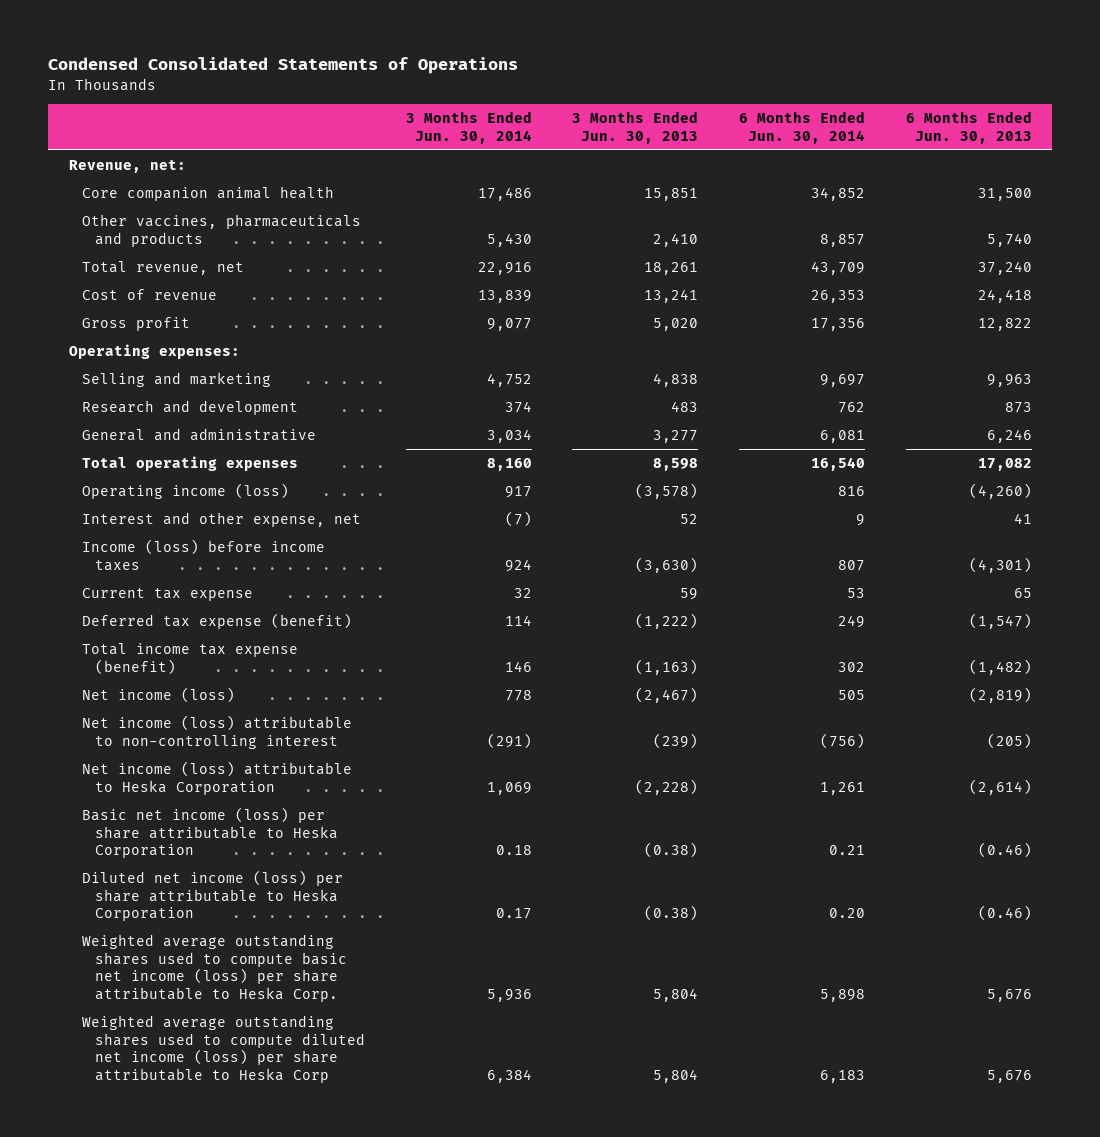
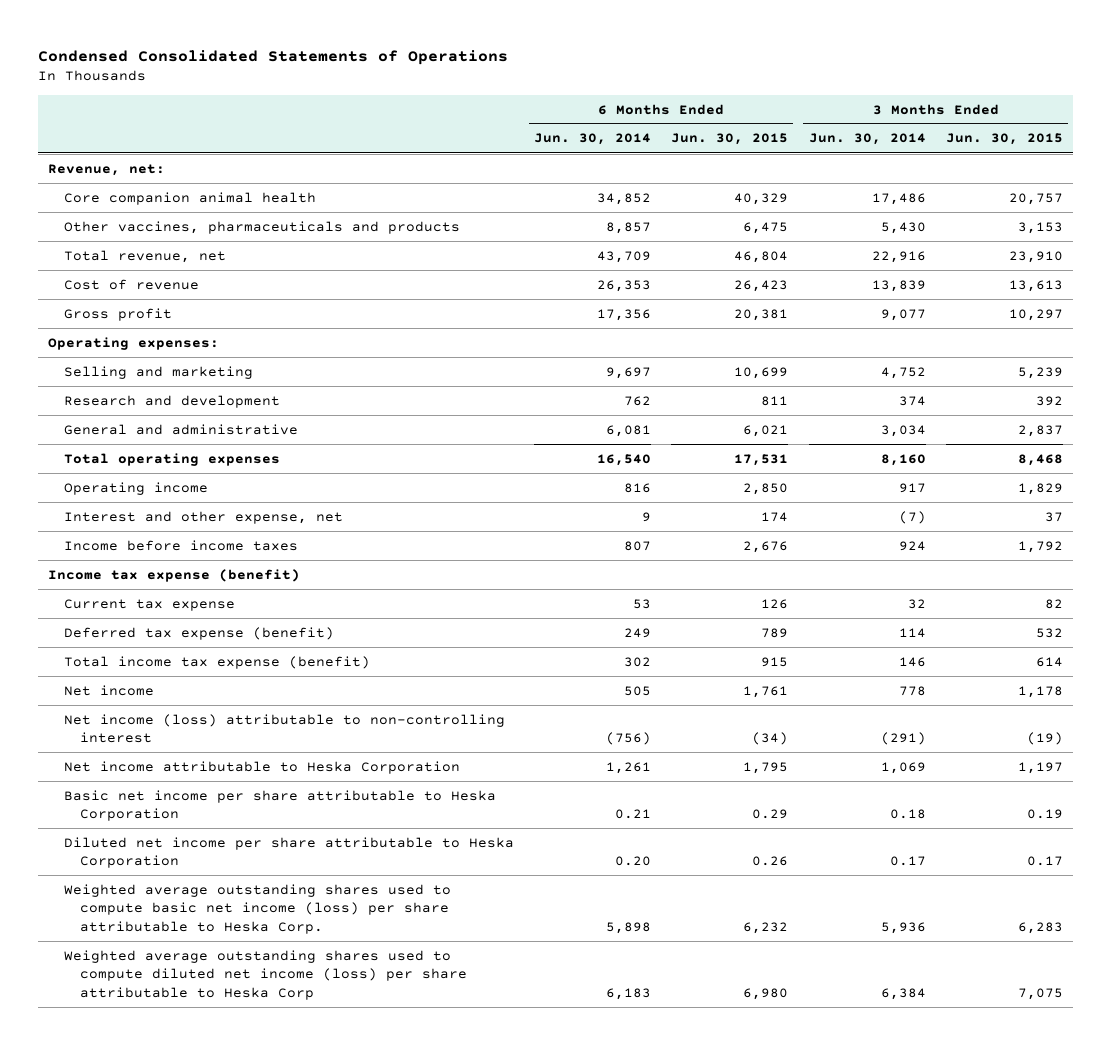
[572,111,699,144] 3 Months Ended Jun. 30, 2013 -> none
[905,111,1032,144] 6 Months Ended Jun. 30, 2013 -> none
none -> [671,133,789,146] Jun. 30, 2015
none -> [945,133,1063,146] Jun. 30, 2015
[81,483,289,500] Operating income (loss) -> [64,481,209,495] Operating income
[81,539,325,571] Income (loss) before income taxes -> [64,539,299,551] Income before income taxes
none -> [48,568,301,582] Income tax expense (benefit)
[81,687,235,704] Net income (loss) -> [64,684,155,696] Net income
[81,761,352,795] Net income (loss) attributable to Heska Corporation -> [64,760,461,774] Net income attributable to Heska Corporation
[81,807,339,859] Basic net income (loss) per share attributable to Heska Corporation -> [64,789,497,822] Basic net income per share attributable to Heska Corporation
[81,870,343,922] Diluted net income (loss) per share attributable to Heska Corporation -> [64,836,515,869] Diluted net income per share attributable to Heska Corporation

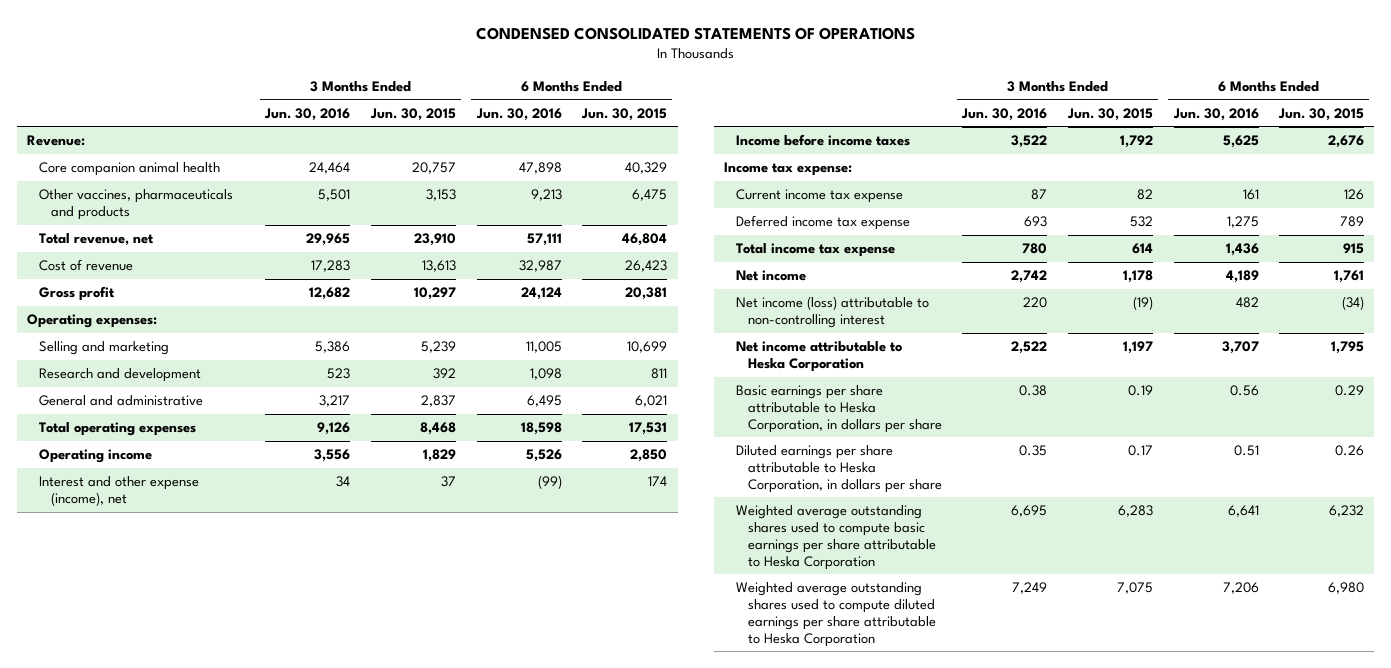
[37,49,508,65] Condensed Consolidated Statements of Operations -> [475,27,915,41] CONDENSED CONSOLIDATED STATEMENTS OF OPERATIONS
[534,133,652,146] Jun. 30, 2014 -> none
[808,133,926,146] Jun. 30, 2014 -> none
none -> [264,107,351,121] Jun. 30, 2016
none -> [475,107,562,121] Jun. 30, 2016
[48,163,166,176] Revenue, net: -> [26,135,85,147] Revenue:
[64,510,344,524] Interest and other expense, net -> [38,476,199,506] Interest and other expense (income), net
[48,568,301,582] Income tax expense (benefit) -> [723,162,852,177] Income tax expense:
[64,598,236,611] Current tax expense -> [735,189,903,204] Current income tax expense
[64,626,335,640] Deferred tax expense (benefit) -> [735,215,910,231] Deferred income tax expense
[64,655,371,669] Total income tax expense (benefit) -> [735,243,895,258] Total income tax expense
[64,789,497,822] Basic net income per share attributable to Heska Corporation -> [735,385,942,433] Basic earnings per share attributable to Heska Corporation, in dollars per share
[64,836,515,869] Diluted net income per share attributable to Heska Corporation -> [735,445,942,493] Diluted earnings per share attributable to Heska Corporation, in dollars per share
[64,883,452,934] Weighted average outstanding shares used to compute basic net income (loss) per share attributable to Heska Corp. -> [735,505,936,570] Weighted average outstanding shares used to compute basic earnings per share attributable to Heska Corporation
[64,949,468,1000] Weighted average outstanding shares used to compute diluted net income (loss) per share attributable to Heska Corp -> [735,582,936,647] Weighted average outstanding shares used to compute diluted earnings per share attributable to Heska Corporation

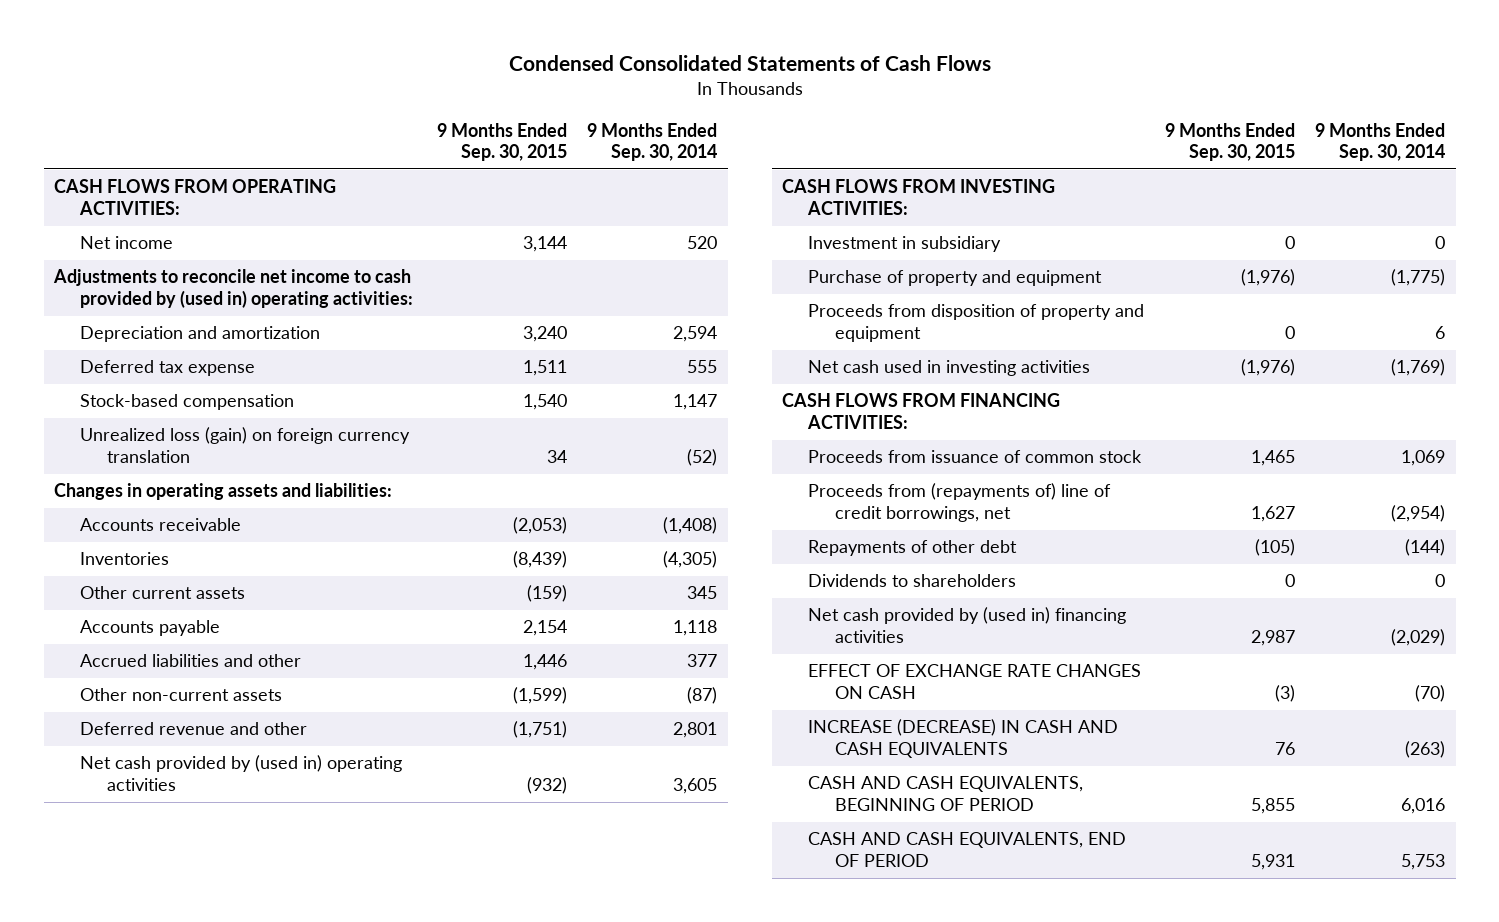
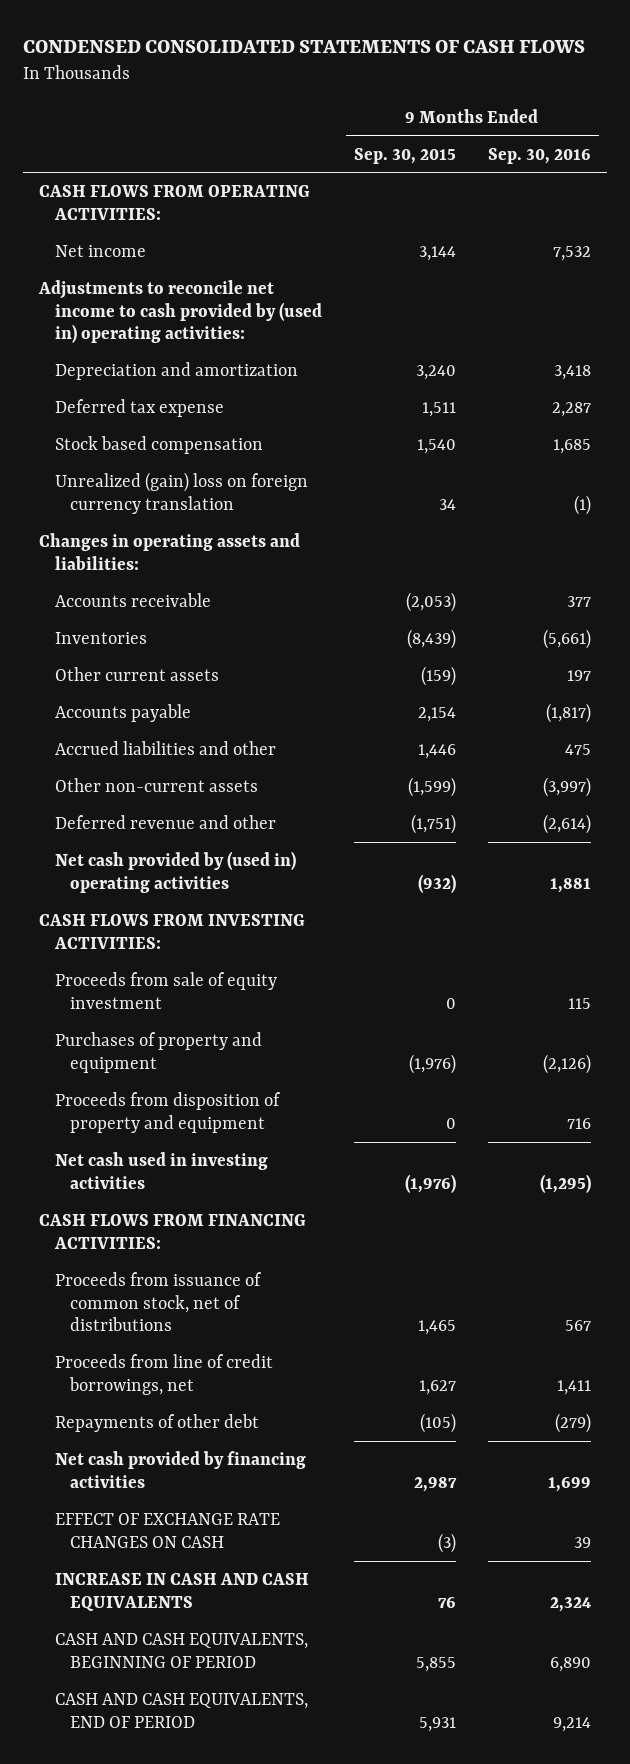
[508,55,991,72] Condensed Consolidated Statements of Cash Flows -> [23,40,586,54] CONDENSED CONSOLIDATED STATEMENTS OF CASH FLOWS
[587,122,718,162] 9 Months Ended Sep. 30, 2014 -> none
none -> [487,147,591,164] Sep. 30, 2016
[80,394,295,411] Stock-based compensation -> [54,435,263,454] Stock based compensation
[80,427,411,463] Unrealized loss (gain) on foreign currency translation -> [54,471,308,514] Unrealized (gain) loss on foreign currency translation
[808,236,1002,253] Investment in subsidiary -> none
none -> [54,971,277,1009] Proceeds from sale of equity investment
[808,270,1103,287] Purchase of property and equipment -> [54,1031,262,1073] Purchases of property and equipment
[808,450,1143,464] Proceeds from issuance of common stock -> [54,1271,262,1332] Proceeds from issuance of common stock, net of distributions
[808,483,1112,522] Proceeds from (repayments of) line of credit borrowings, net -> [54,1353,273,1395] Proceeds from line of credit borrowings, net
[808,574,1017,588] Dividends to shareholders -> none
[808,607,1127,643] Net cash provided by (used in) financing activities -> [54,1450,306,1488] Net cash provided by financing activities
[808,719,1119,758] INCREASE (DECREASE) IN CASH AND CASH EQUIVALENTS -> [54,1572,309,1611] INCREASE IN CASH AND CASH EQUIVALENTS

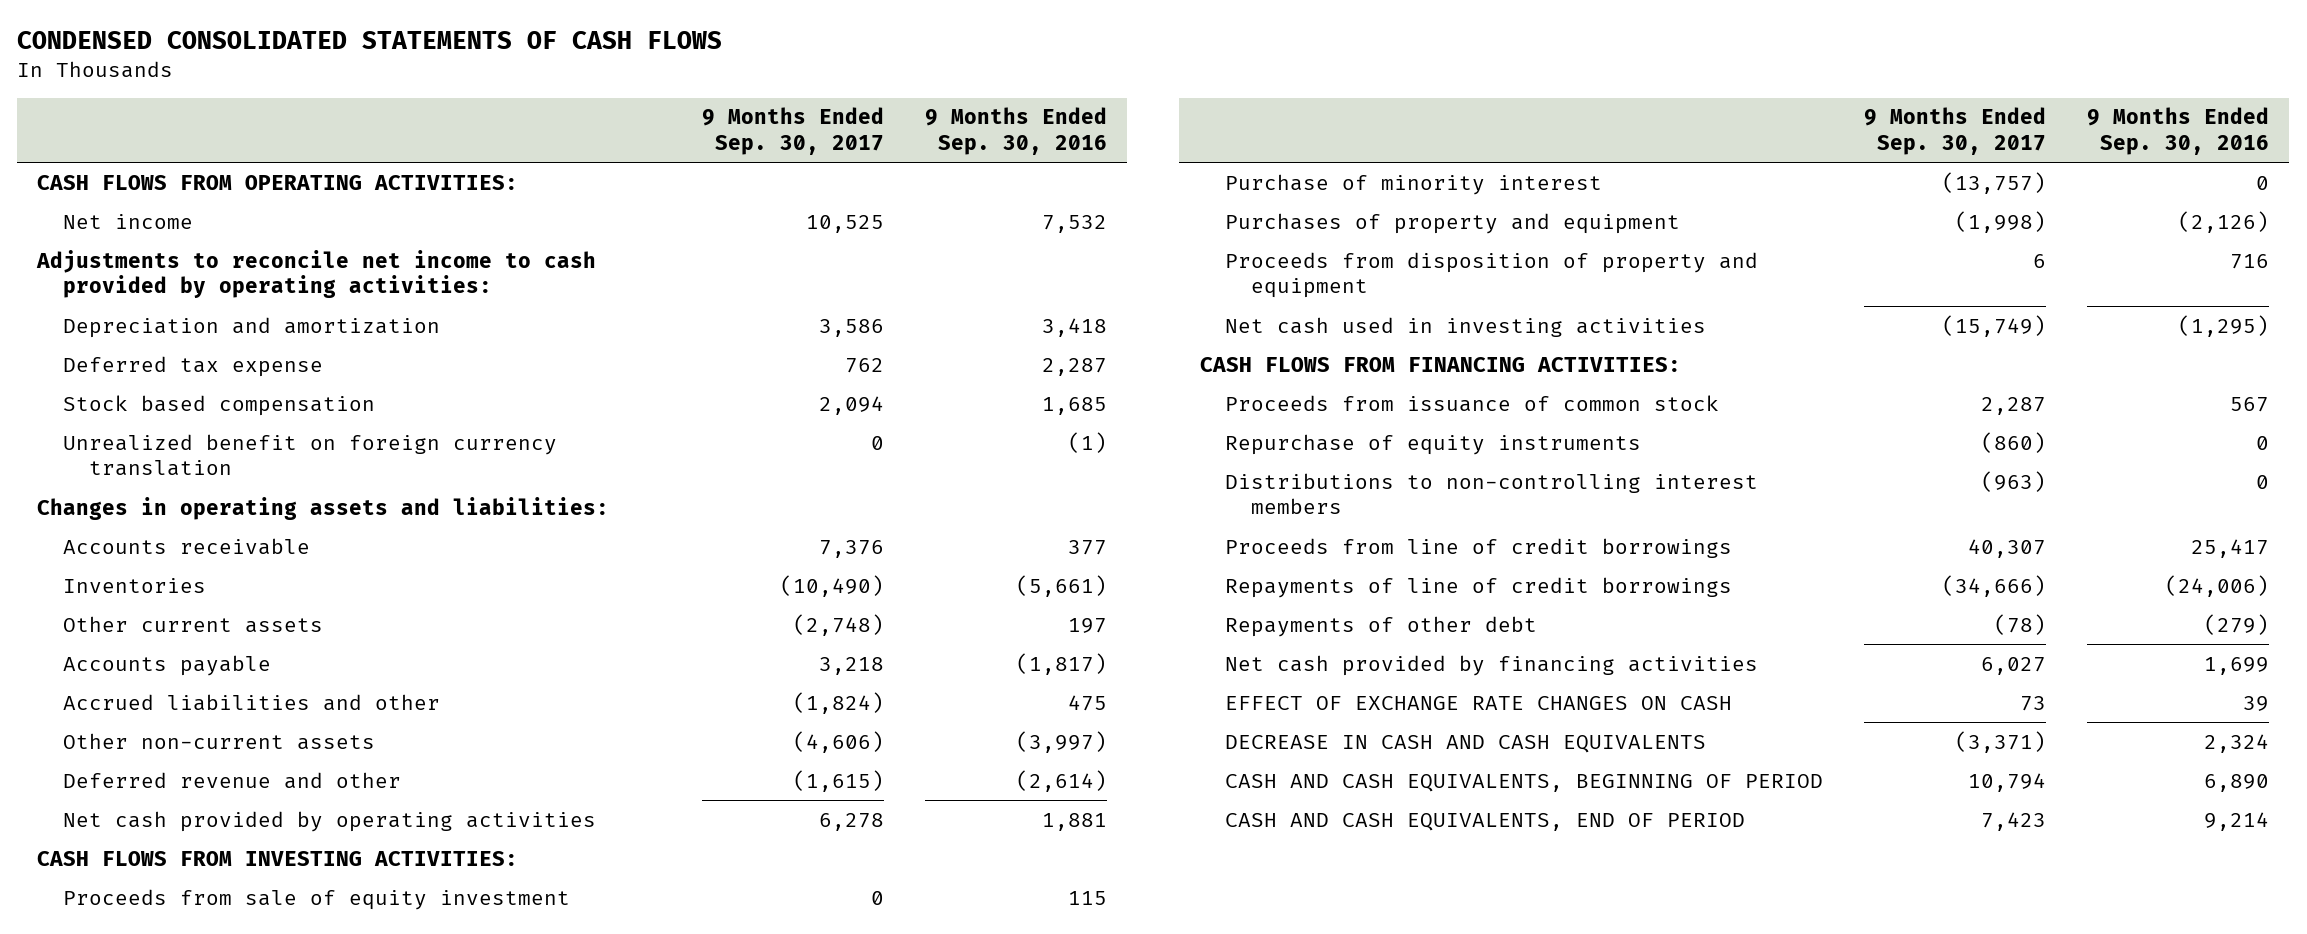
[353,147,456,164] Sep. 30, 2015 -> none
none -> [702,107,885,156] 9 Months Ended Sep. 30, 2017
[38,279,322,344] Adjustments to reconcile net income to cash provided by (used in) operating activities: -> [36,249,597,299] Adjustments to reconcile net income to cash provided by operating activities:
[54,471,308,514] Unrealized (gain) loss on foreign currency translation -> [63,433,558,477] Unrealized benefit on foreign currency translation
[54,850,296,893] Net cash provided by (used in) operating activities -> [63,810,597,832] Net cash provided by operating activities
none -> [1225,173,1603,195] Purchase of minority interest
[54,1271,262,1332] Proceeds from issuance of common stock, net of distributions -> [1225,394,1720,412] Proceeds from issuance of common stock
none -> [1225,433,1642,455] Repurchase of equity instruments
none -> [1225,472,1759,515] Distributions to non-controlling interest members
[54,1353,273,1395] Proceeds from line of credit borrowings, net -> [1225,537,1733,558] Proceeds from line of credit borrowings
[556,1379,591,1395] 1,411 -> [2191,538,2270,558] 25,417
none -> [1225,576,1733,598] Repayments of line of credit borrowings
[54,1572,309,1611] INCREASE IN CASH AND CASH EQUIVALENTS -> [1225,734,1707,753] DECREASE IN CASH AND CASH EQUIVALENTS

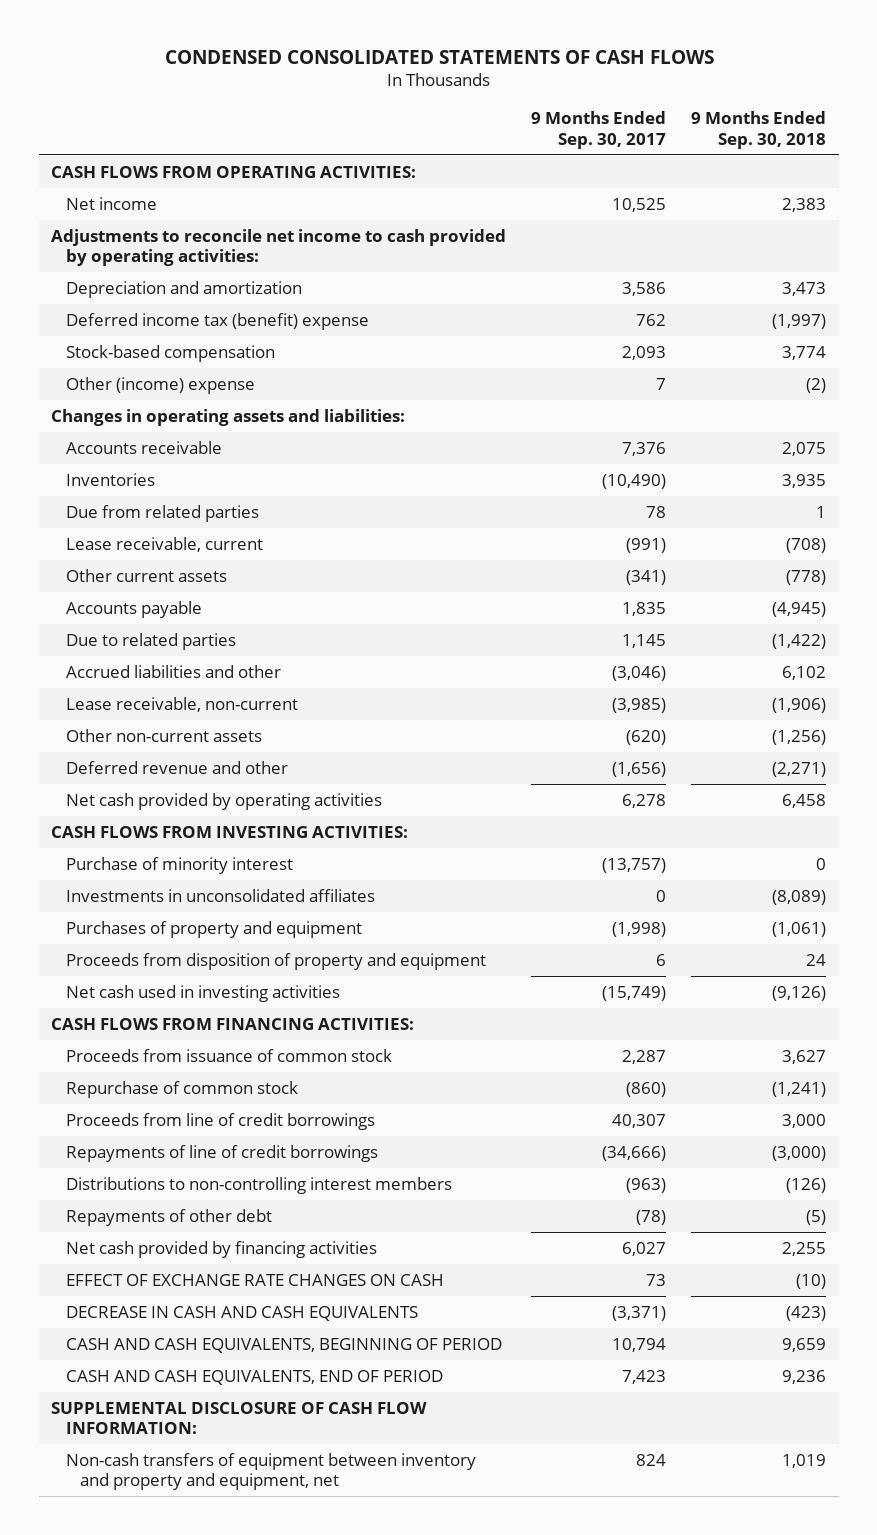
[925,107,1108,156] 9 Months Ended Sep. 30, 2016 -> none
none -> [691,111,827,149] 9 Months Ended Sep. 30, 2018
[63,433,558,477] Unrealized benefit on foreign currency translation -> none
[63,355,324,377] Deferred tax expense -> [65,312,369,330] Deferred income tax (benefit) expense
[63,394,376,416] Stock based compensation -> [65,344,275,362] Stock-based compensation
[819,395,885,415] 2,094 -> [622,345,667,360] 2,093
none -> [65,376,255,394] Other (income) expense
none -> [65,504,259,522] Due from related parties
none -> [65,536,263,552] Lease receivable, current
[793,613,885,636] (2,748) -> [626,569,667,585] (341)
[819,656,885,675] 3,218 -> [622,601,667,616] 1,835
none -> [65,632,236,650] Due to related parties
[793,691,885,714] (1,824) -> [612,665,667,681] (3,046)
none -> [65,696,298,712] Lease receivable, non-current
[793,730,885,753] (4,606) -> [626,729,667,745] (620)
[793,769,885,792] (1,615) -> [612,761,667,777] (1,656)
[63,888,571,910] Proceeds from sale of equity investment -> none
none -> [65,888,375,902] Investments in unconsolidated affiliates
[1225,433,1642,455] Repurchase of equity instruments -> none
none -> [65,1080,298,1098] Repurchase of common stock
[1225,472,1759,515] Distributions to non-controlling interest members -> [65,1176,452,1194] Distributions to non-controlling interest members
none -> [51,1401,428,1434] SUPPLEMENTAL DISCLOSURE OF CASH FLOW INFORMATION:
none -> [65,1452,476,1490] Non-cash transfers of equipment between inventory and property and equipment, net

